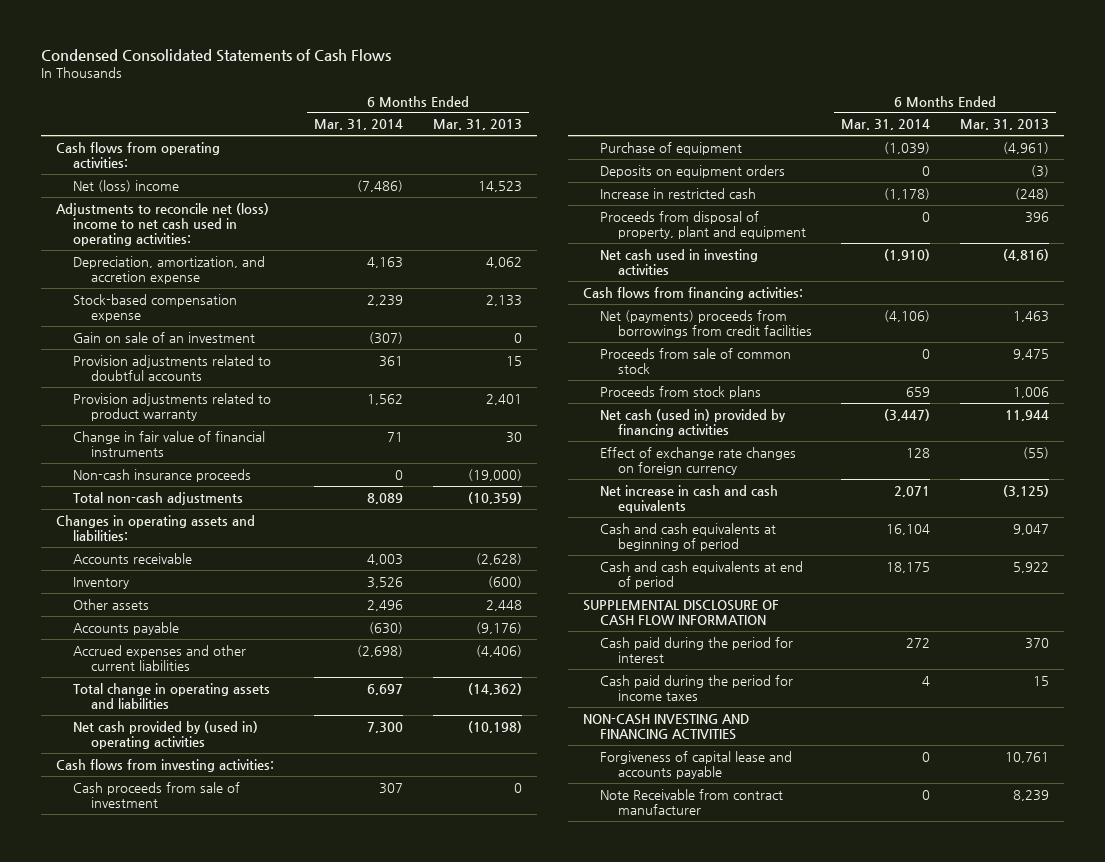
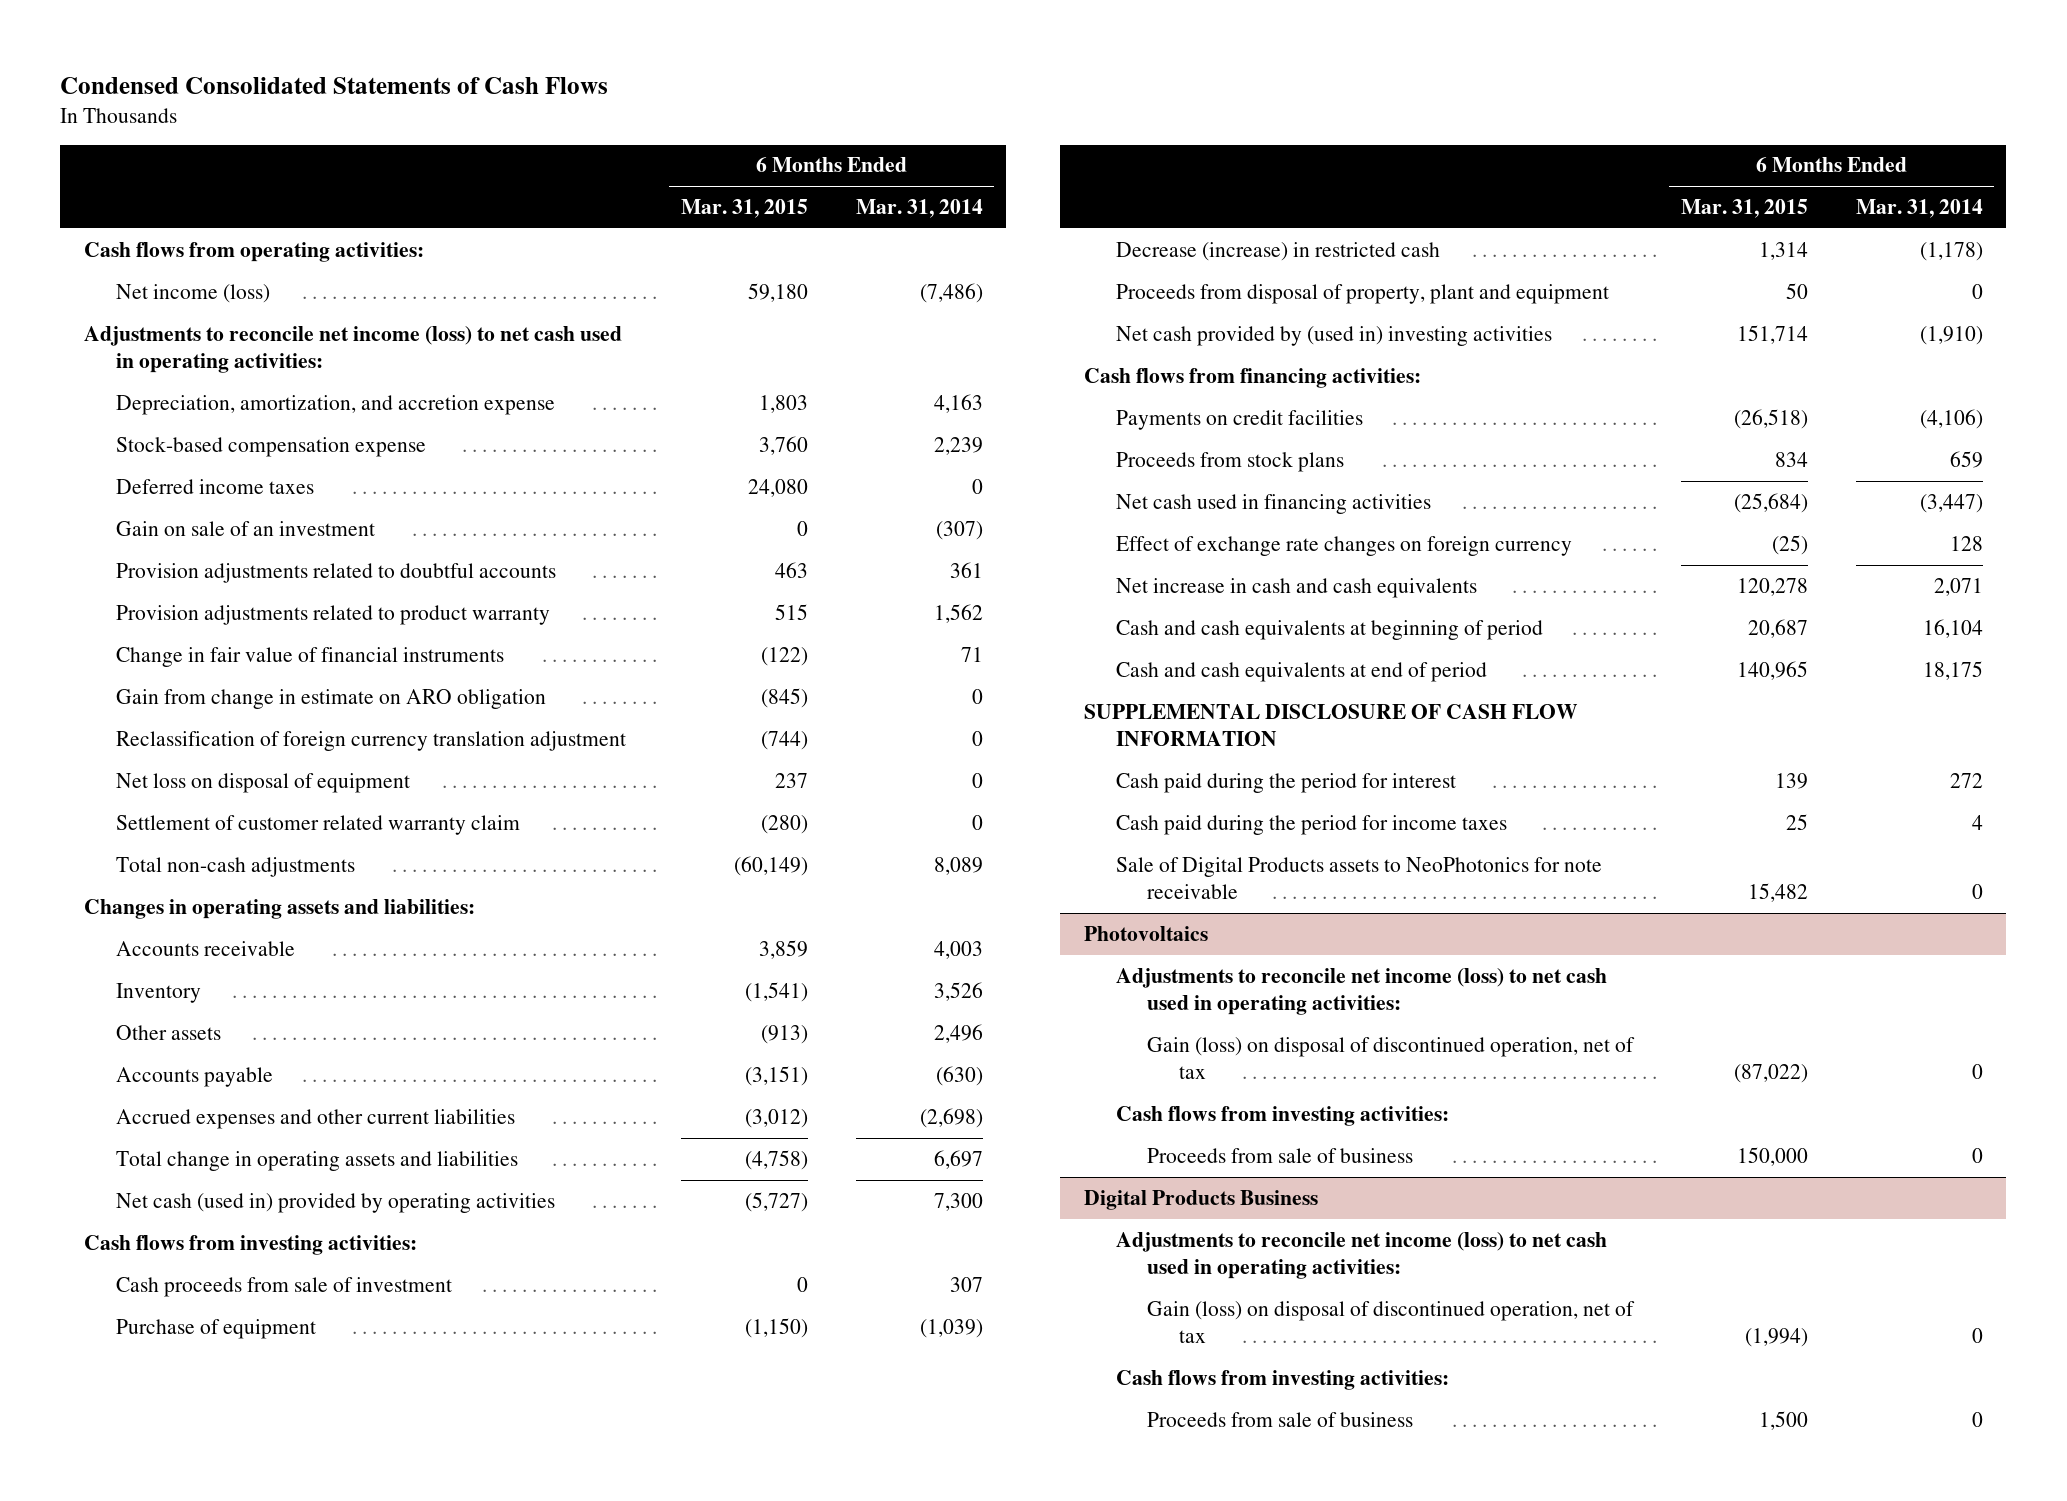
[432,119,522,131] Mar. 31, 2013 -> none
none -> [680,199,808,219] Mar. 31, 2015
[73,179,180,192] Net (loss) income -> [115,283,270,303] Net income (loss)
[55,202,269,247] Adjustments to reconcile net (loss) income to net cash used in operating activities: -> [84,325,623,373] Adjustments to reconcile net income (loss) to net cash used in operating activities:
none -> [115,478,314,494] Deferred income taxes
[73,468,252,482] Non-cash insurance proceeds -> none
none -> [115,688,546,709] Gain from change in estimate on ARO obligation
none -> [115,730,626,751] Reclassification of foreign currency translation adjustment
none -> [115,772,410,793] Net loss on disposal of equipment
none -> [115,814,520,835] Settlement of customer related warranty claim
[73,720,259,749] Net cash provided by (used in) operating activities -> [115,1192,555,1213] Net cash (used in) provided by operating activities
[600,164,786,178] Deposits on equipment orders -> none
[600,187,757,199] Increase in restricted cash -> [1115,241,1440,261] Decrease (increase) in restricted cash
[600,248,759,275] Net cash used in investing activities -> [1115,325,1552,346] Net cash provided by (used in) investing activities
[600,347,792,374] Proceeds from sale of common stock -> none
[600,309,812,338] Net (payments) proceeds from borrowings from credit facilities -> [1115,409,1363,430] Payments on credit facilities
[600,408,787,437] Net cash (used in) provided by financing activities -> [1115,493,1431,514] Net cash used in financing activities
[582,713,749,740] NON-CASH INVESTING AND FINANCING ACTIVITIES -> none
[600,750,793,779] Forgiveness of capital lease and accounts payable -> none
[600,788,784,815] Note Receivable from contract manufacturer -> none
none -> [1115,856,1602,899] Sale of Digital Products assets to NeoPhotonics for note receivable
none -> [1084,925,1209,941] Photovoltaics
none -> [1115,967,1607,1015] Adjustments to reconcile net income (loss) to net cash used in operating activities:
none -> [1147,1036,1636,1079] Gain (loss) on disposal of discontinued operation, net of tax
none -> [1115,1105,1449,1126] Cash flows from investing activities:
none -> [1147,1147,1414,1163] Proceeds from sale of business
none -> [1084,1189,1319,1210] Digital Products Business
none -> [1115,1231,1607,1279] Adjustments to reconcile net income (loss) to net cash used in operating activities:
none -> [1147,1300,1636,1343] Gain (loss) on disposal of discontinued operation, net of tax
none -> [1115,1369,1449,1390] Cash flows from investing activities:
none -> [1147,1411,1414,1427] Proceeds from sale of business

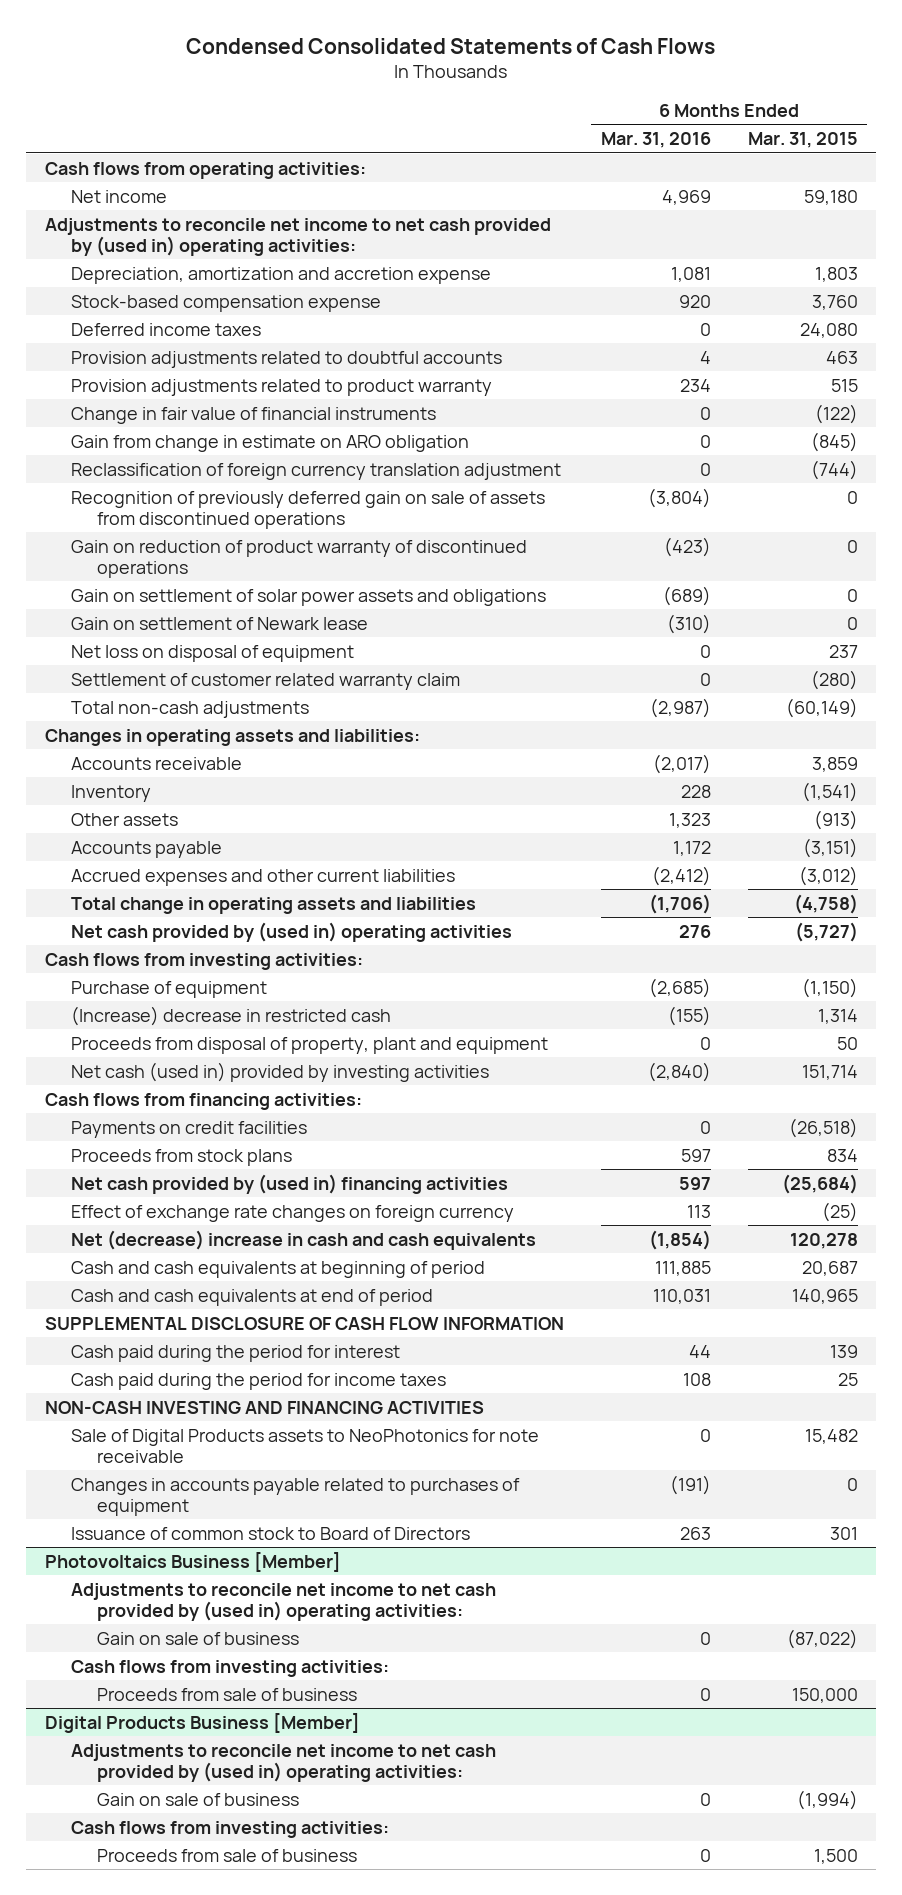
[855,199,983,219] Mar. 31, 2014 -> none
none -> [600,132,711,149] Mar. 31, 2016
[115,283,270,303] Net income (loss) -> [70,189,167,203] Net income
[84,325,623,373] Adjustments to reconcile net income (loss) to net cash used in operating activities: -> [44,217,551,256] Adjustments to reconcile net income to net cash provided by (used in) operating activities:
[115,394,555,415] Depreciation, amortization, and accretion expense -> [70,266,491,284] Depreciation, amortization and accretion expense
[115,520,375,536] Gain on sale of an investment -> none
none -> [70,490,545,529] Recognition of previously deferred gain on sale of assets from discontinued operations
none -> [70,539,527,578] Gain on reduction of product warranty of discontinued operations
none -> [70,588,546,606] Gain on settlement of solar power assets and obligations
none -> [70,616,368,630] Gain on settlement of Newark lease
[115,1192,555,1213] Net cash (used in) provided by operating activities -> [70,921,512,942] Net cash provided by (used in) operating activities
[115,1276,452,1297] Cash proceeds from sale of investment -> none
[1115,241,1440,261] Decrease (increase) in restricted cash -> [70,1005,391,1026] (Increase) decrease in restricted cash
[1115,325,1552,346] Net cash provided by (used in) investing activities -> [70,1061,489,1082] Net cash (used in) provided by investing activities
[1115,493,1431,514] Net cash used in financing activities -> [70,1173,508,1194] Net cash provided by (used in) financing activities
[1115,577,1477,598] Net increase in cash and cash equivalents -> [70,1229,536,1250] Net (decrease) increase in cash and cash equivalents
none -> [44,1400,484,1414] NON-CASH INVESTING AND FINANCING ACTIVITIES
[1084,925,1209,941] Photovoltaics -> none
none -> [70,1477,520,1516] Changes in accounts payable related to purchases of equipment
none -> [70,1526,470,1540] Issuance of common stock to Board of Directors
none -> [44,1551,341,1572] Photovoltaics Business [Member]
[1115,967,1607,1015] Adjustments to reconcile net income (loss) to net cash used in operating activities: -> [70,1582,496,1621] Adjustments to reconcile net income to net cash provided by (used in) operating activities:
[1147,1036,1636,1079] Gain (loss) on disposal of discontinued operation, net of tax -> [96,1631,299,1645] Gain on sale of business
[1084,1189,1319,1210] Digital Products Business -> [44,1712,360,1733] Digital Products Business [Member]
[1115,1231,1607,1279] Adjustments to reconcile net income (loss) to net cash used in operating activities: -> [70,1743,496,1782] Adjustments to reconcile net income to net cash provided by (used in) operating activities:
[1147,1300,1636,1343] Gain (loss) on disposal of discontinued operation, net of tax -> [96,1792,299,1806] Gain on sale of business

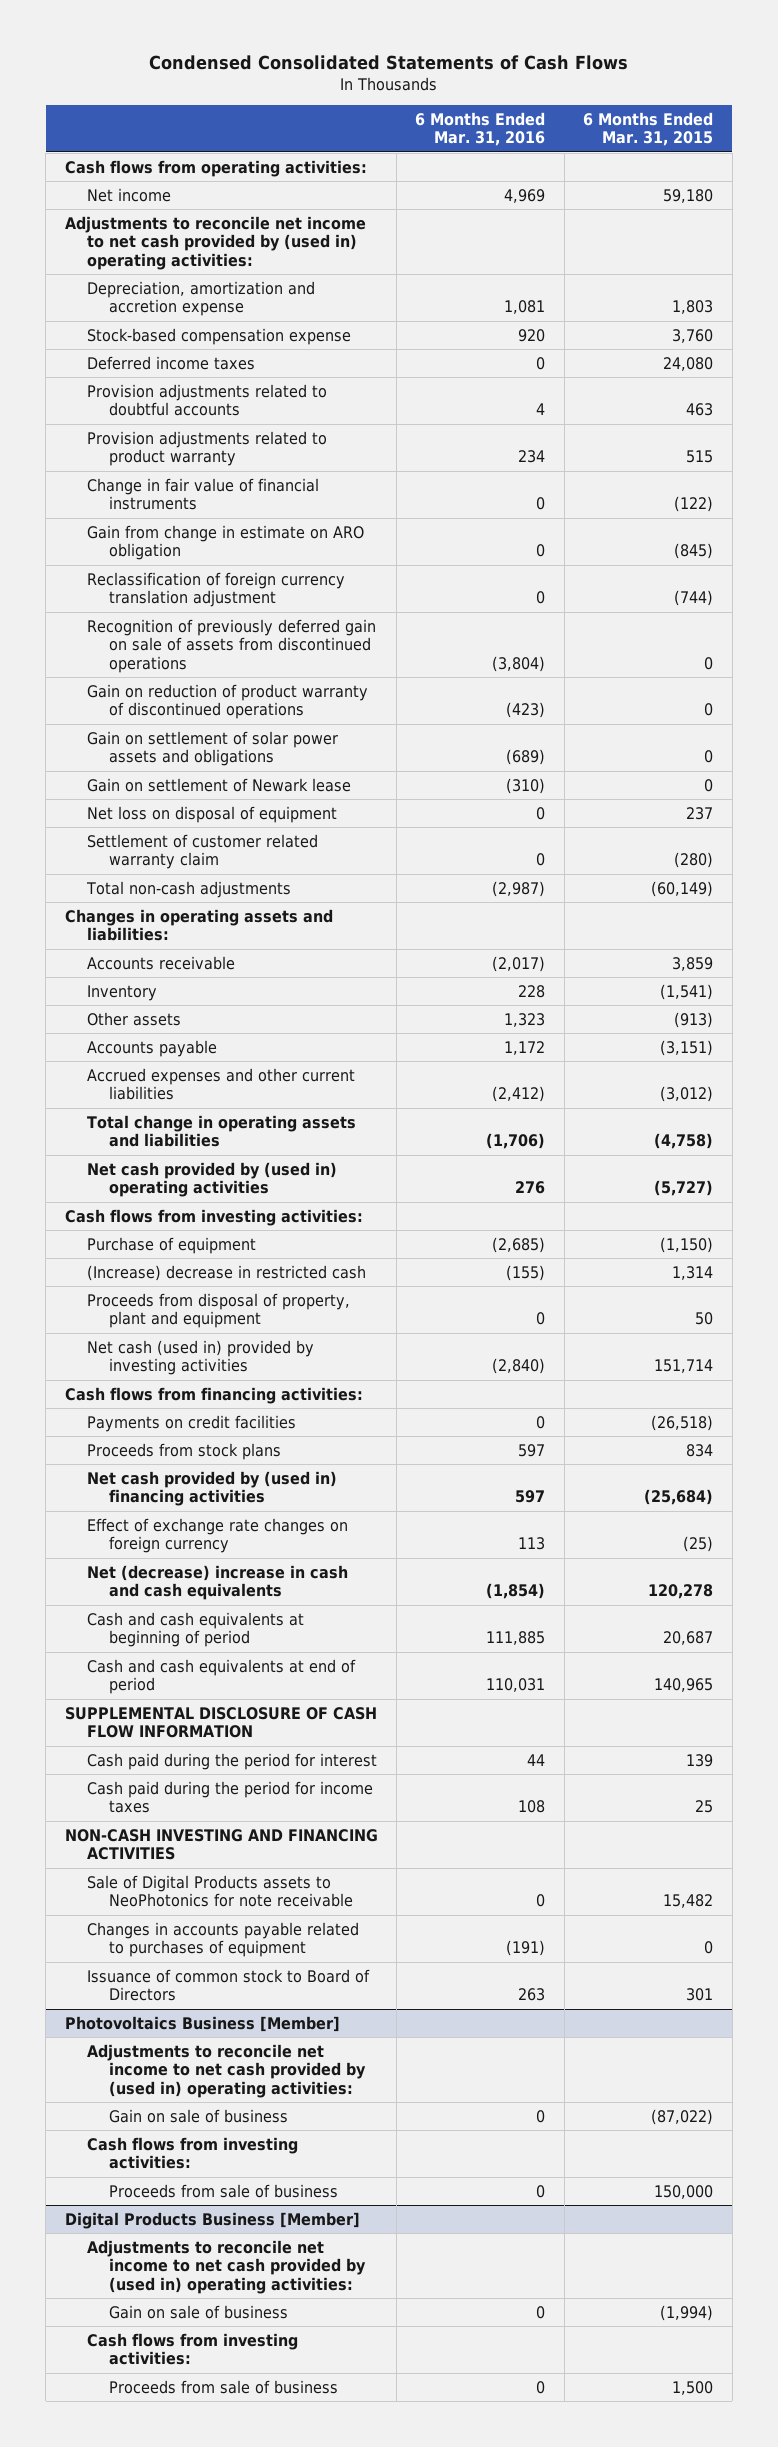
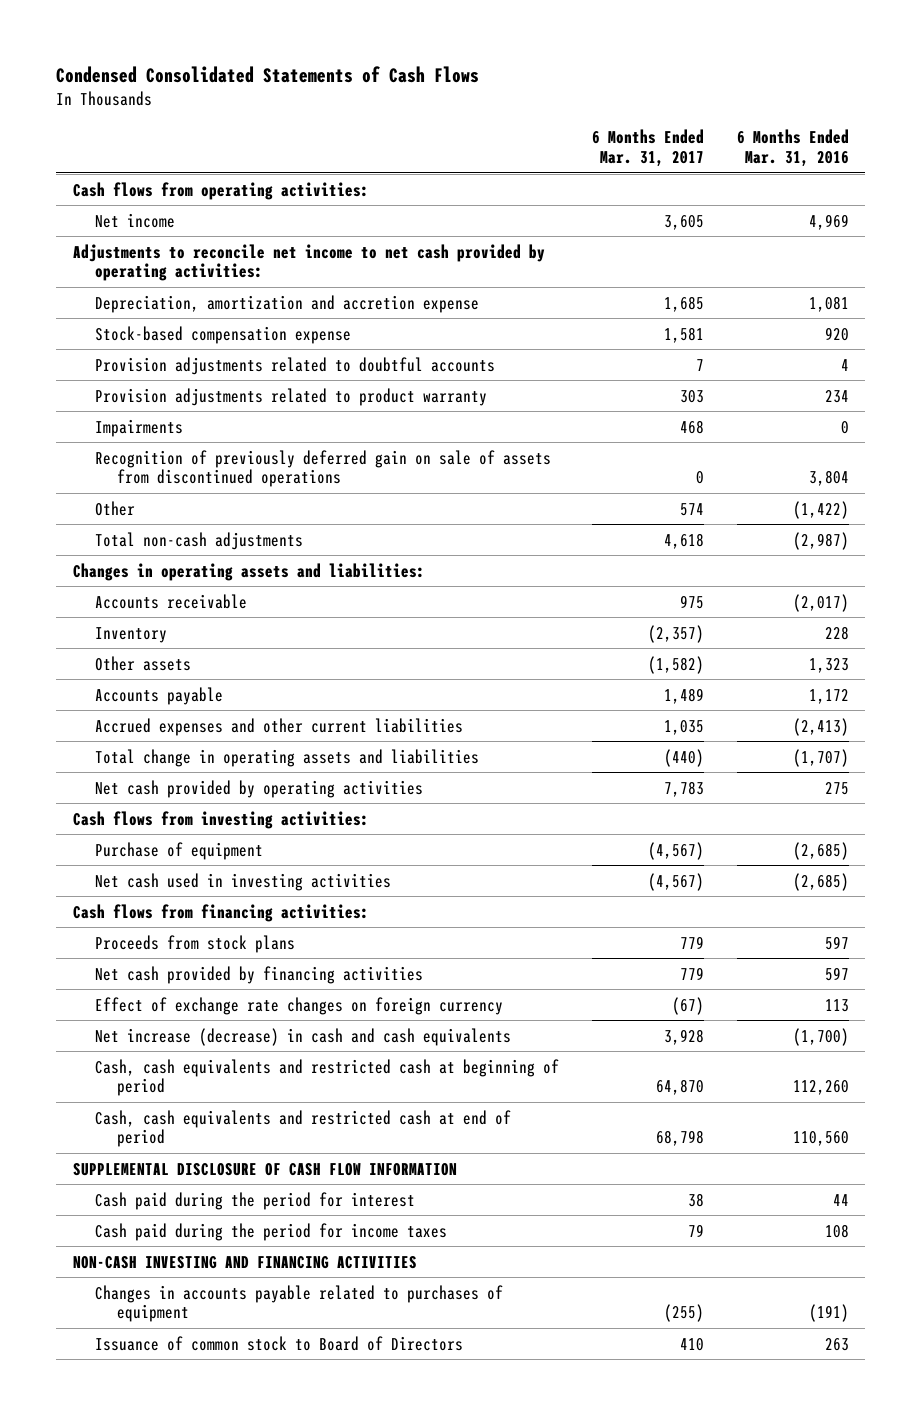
[583,111,714,147] 6 Months Ended Mar. 31, 2015 -> none
none -> [591,129,704,167] 6 Months Ended Mar. 31, 2017
[64,215,366,270] Adjustments to reconcile net income to net cash provided by (used in) operating activities: -> [72,243,545,281] Adjustments to reconcile net income to net cash provided by operating activities:
[86,355,255,370] Deferred income taxes -> none
[86,477,319,511] Change in fair value of financial instruments -> none
[86,524,364,561] Gain from change in estimate on ARO obligation -> none
[86,571,345,608] Reclassification of foreign currency translation adjustment -> none
[86,683,368,720] Gain on reduction of product warranty of discontinued operations -> none
[86,730,338,767] Gain on settlement of solar power assets and obligations -> none
[86,777,351,792] Gain on settlement of Newark lease -> none
[86,805,337,823] Net loss on disposal of equipment -> none
[86,833,318,870] Settlement of customer related warranty claim -> none
none -> [94,418,183,437] Impairments
[492,655,546,672] (3,804) -> [808,469,849,486] 3,804
none -> [94,500,135,516] Other
[492,1086,546,1103] (2,412) -> [792,717,849,736] (2,413)
[486,1133,546,1150] (1,706) -> [792,748,849,767] (1,707)
[86,1161,337,1198] Net cash provided by (used in) operating activities -> [94,779,423,798] Net cash provided by operating activities
[515,1181,546,1195] 276 -> [824,781,849,795] 275
[86,1264,366,1281] (Increase) decrease in restricted cash -> none
[86,1292,350,1329] Proceeds from disposal of property, plant and equipment -> none
[86,1339,314,1376] Net cash (used in) provided by investing activities -> [94,872,391,891] Net cash used in investing activities
[492,1358,546,1375] (2,840) -> [792,872,849,891] (2,685)
[86,1414,296,1432] Payments on credit facilities -> none
[86,1470,337,1507] Net cash provided by (used in) financing activities -> [94,965,423,984] Net cash provided by financing activities
[86,1564,348,1601] Net (decrease) increase in cash and cash equivalents -> [94,1027,511,1046] Net increase (decrease) in cash and cash equivalents
[486,1583,546,1600] (1,854) -> [792,1027,849,1046] (1,700)
[86,1611,304,1648] Cash and cash equivalents at beginning of period -> [94,1058,559,1096] Cash, cash equivalents and restricted cash at beginning of period
[486,1631,546,1646] 111,885 -> [792,1079,849,1095] 112,260
[86,1658,356,1695] Cash and cash equivalents at end of period -> [94,1109,511,1147] Cash, cash equivalents and restricted cash at end of period
[486,1678,546,1693] 110,031 -> [792,1130,849,1146] 110,560
[86,1874,353,1908] Sale of Digital Products assets to NeoPhotonics for note receivable -> none
[64,2015,340,2032] Photovoltaics Business [Member] -> none
[86,2043,366,2098] Adjustments to reconcile net income to net cash provided by (used in) operating activities: -> none
[108,2108,288,2123] Gain on sale of business -> none
[86,2136,298,2170] Cash flows from investing activities: -> none
[108,2183,338,2198] Proceeds from sale of business -> none
[64,2211,360,2229] Digital Products Business [Member] -> none
[86,2239,366,2294] Adjustments to reconcile net income to net cash provided by (used in) operating activities: -> none
[108,2304,288,2319] Gain on sale of business -> none
[86,2332,298,2366] Cash flows from investing activities: -> none
[108,2379,338,2394] Proceeds from sale of business -> none

